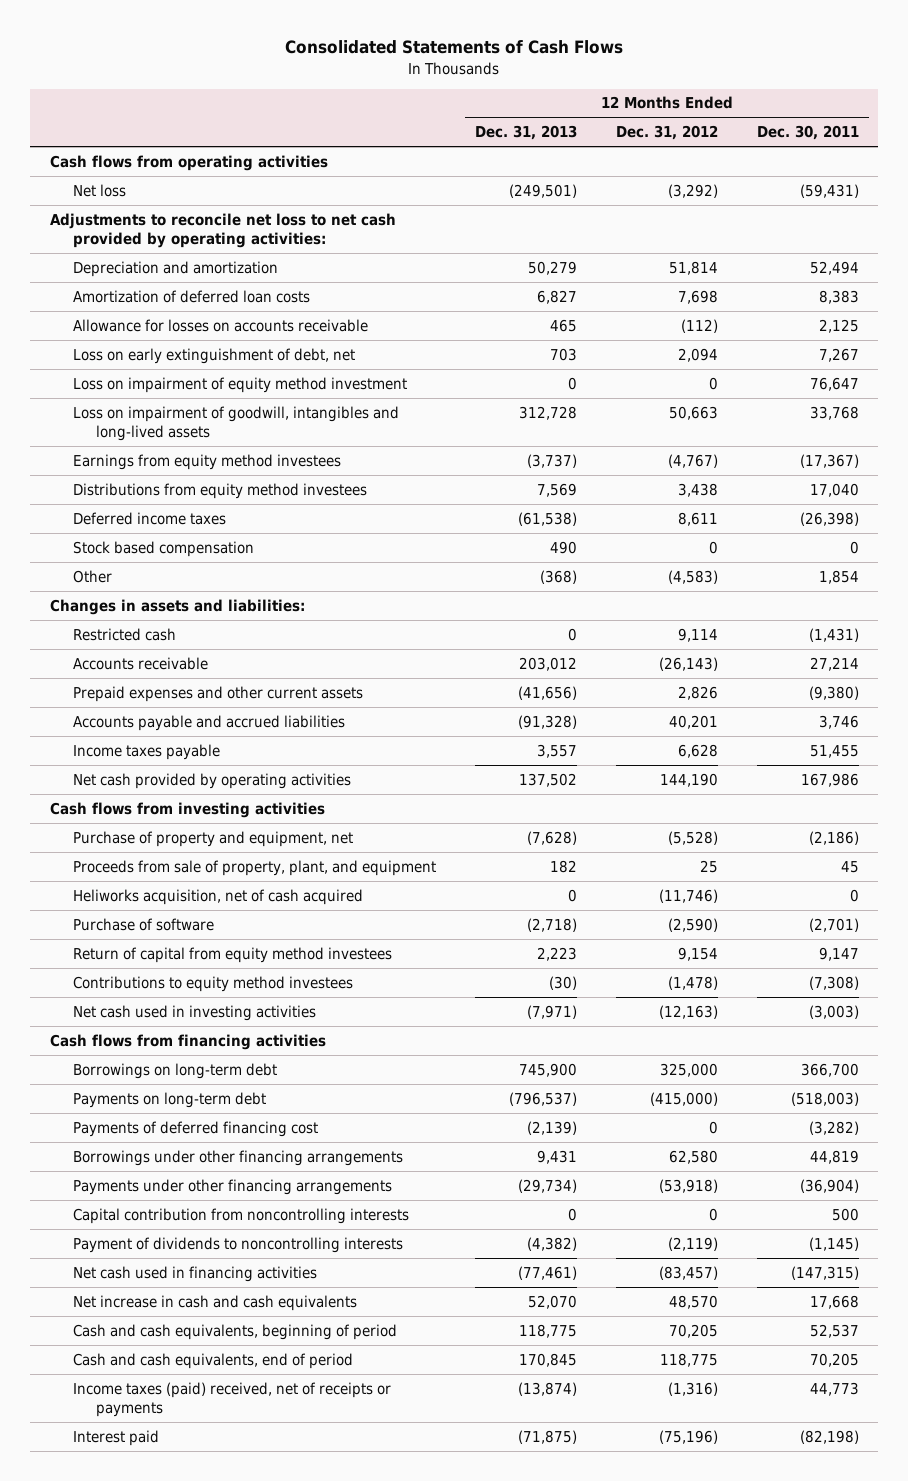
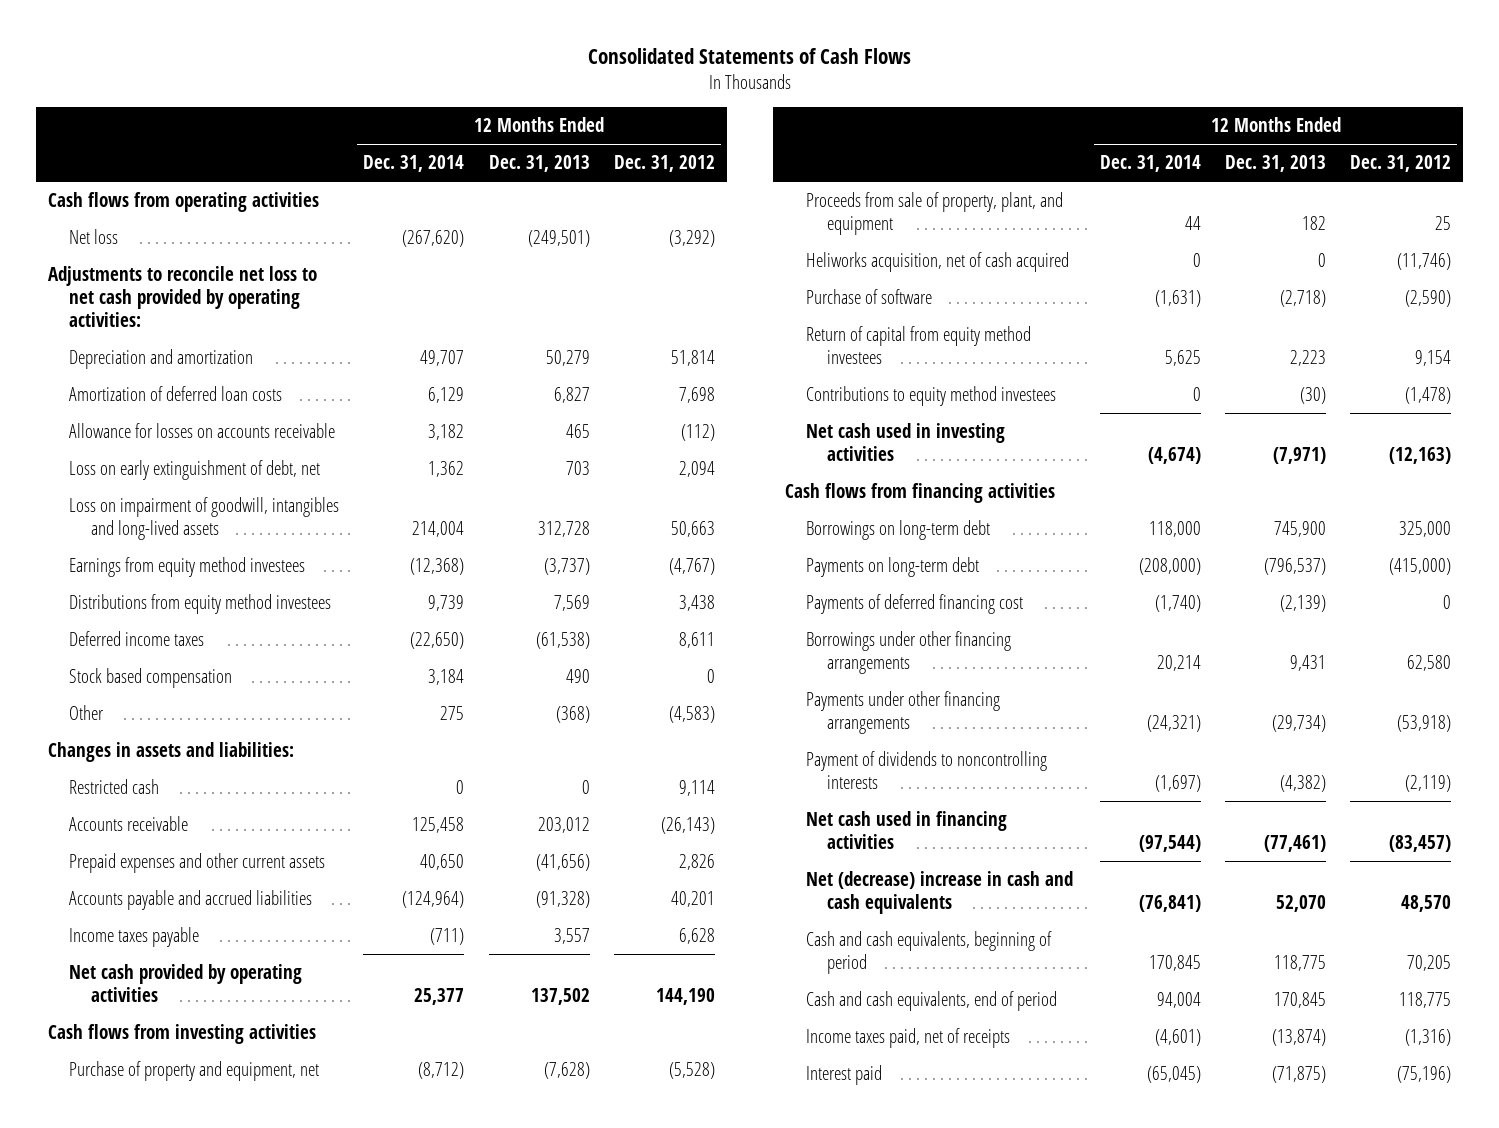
[756,125,859,141] Dec. 30, 2011 -> none
none -> [363,155,465,173] Dec. 31, 2014
[72,376,407,393] Loss on impairment of equity method investment -> none
[72,1207,409,1224] Capital contribution from noncontrolling interests -> none
[72,1294,357,1311] Net increase in cash and cash equivalents -> [805,870,1073,914] Net (decrease) increase in cash and cash equivalents
[72,1381,391,1418] Income taxes (paid) received, net of receipts or payments -> [805,1027,1010,1048] Income taxes paid, net of receipts

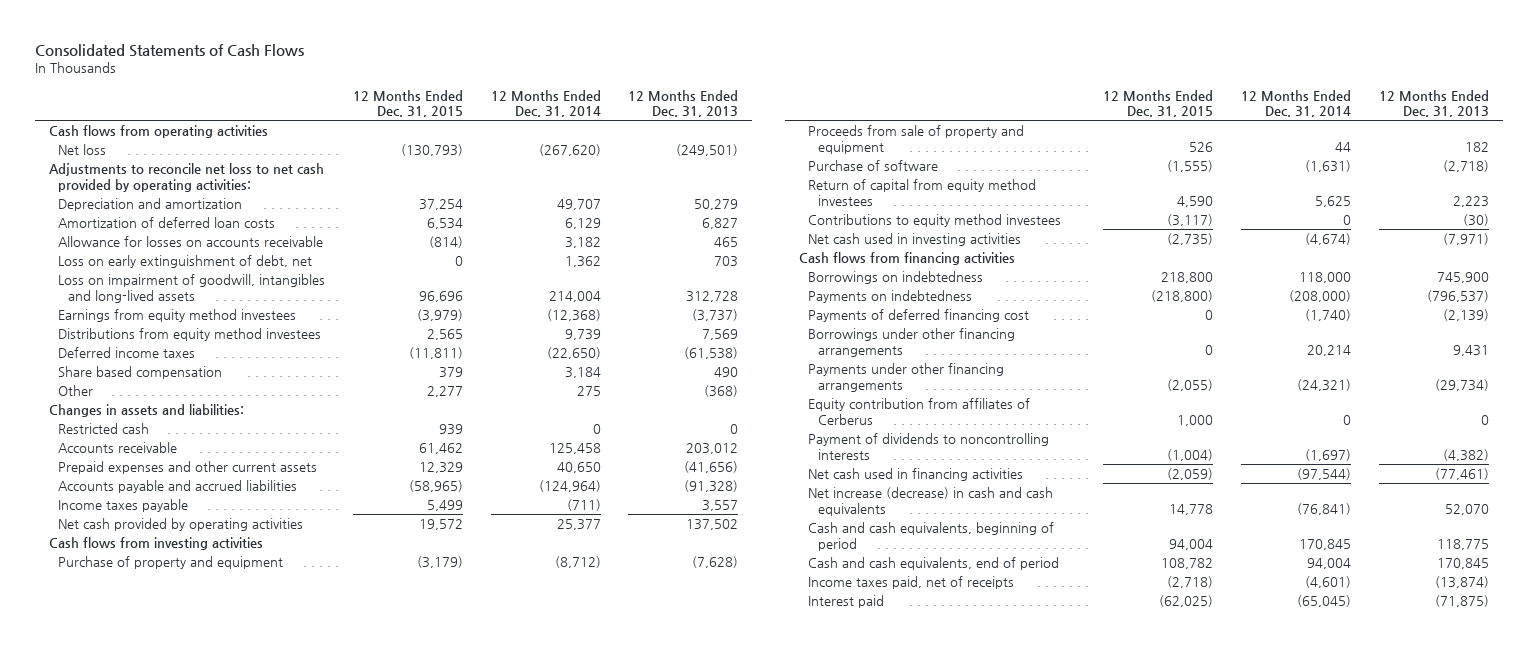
[613,155,715,173] Dec. 31, 2012 -> none
none -> [352,89,463,117] 12 Months Ended Dec. 31, 2015
[69,667,233,688] Stock based compensation -> [58,366,223,380] Share based compensation
[805,251,1069,272] Heliworks acquisition, net of cash acquired -> none
[69,1060,320,1081] Purchase of property and equipment, net -> [58,556,284,570] Purchase of property and equipment
[805,191,1063,235] Proceeds from sale of property, plant, and equipment -> [808,125,1025,154] Proceeds from sale of property and equipment
[805,519,990,540] Borrowings on long-term debt -> [808,271,984,285] Borrowings on indebtedness
[805,556,979,577] Payments on long-term debt -> [808,290,973,304] Payments on indebtedness
none -> [808,398,1031,425] Equity contribution from affiliates of Cerberus
[805,870,1073,914] Net (decrease) increase in cash and cash equivalents -> [808,487,1054,516] Net increase (decrease) in cash and cash equivalents

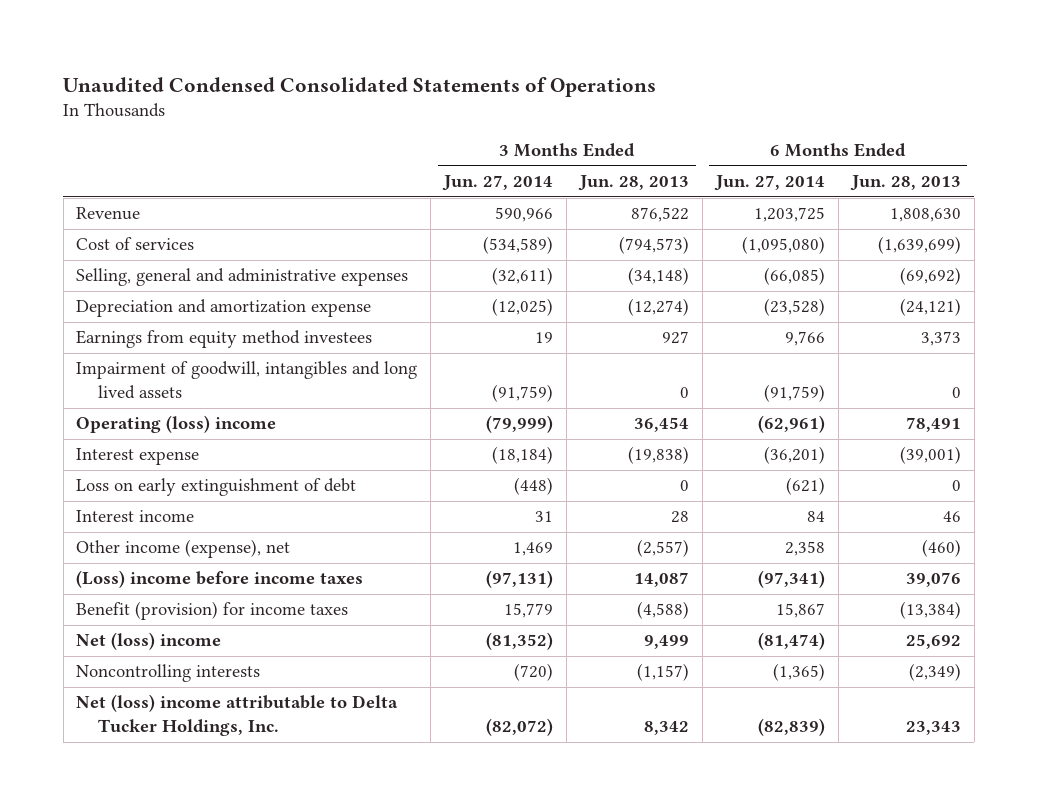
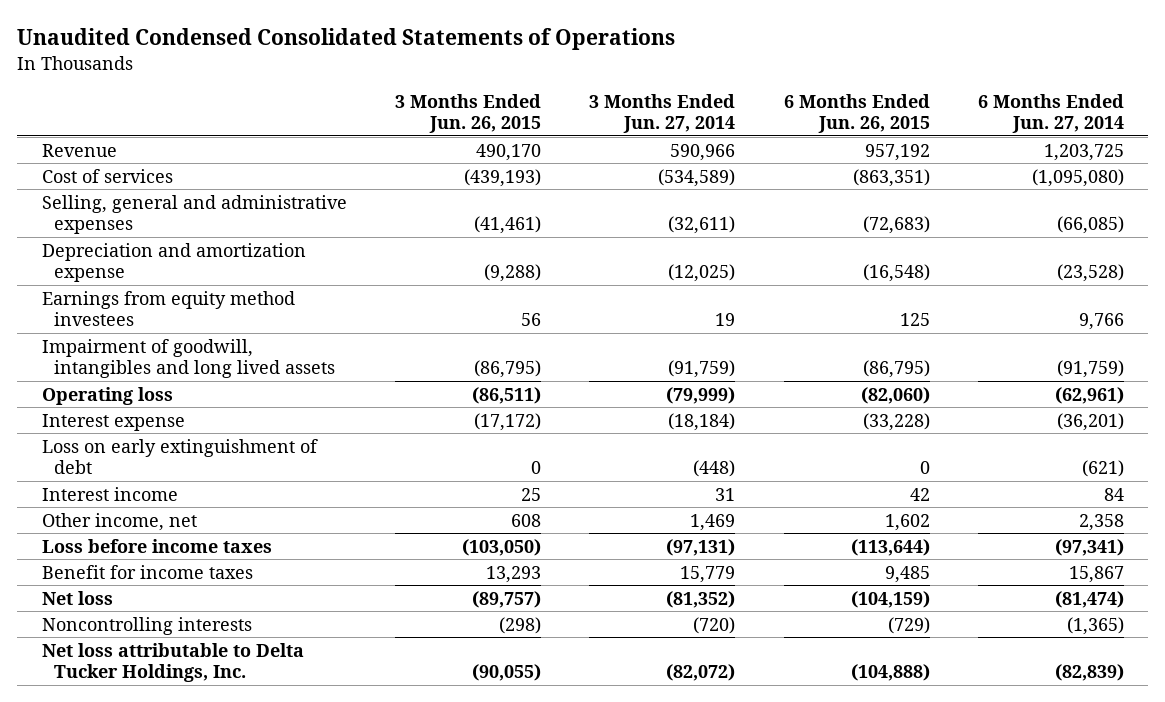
[578,175,690,192] Jun. 28, 2013 -> none
[849,175,961,192] Jun. 28, 2013 -> none
none -> [394,93,541,134] 3 Months Ended Jun. 26, 2015
none -> [783,93,930,134] 6 Months Ended Jun. 26, 2015
[76,415,277,434] Operating (loss) income -> [41,386,173,405] Operating loss
[76,539,291,559] Other income (expense), net -> [41,512,197,531] Other income, net
[76,570,364,589] (Loss) income before income taxes -> [41,538,272,553] Loss before income taxes
[76,601,349,621] Benefit (provision) for income taxes -> [41,564,253,579] Benefit for income taxes
[76,632,222,651] Net (loss) income -> [41,590,113,605] Net loss
[76,694,399,737] Net (loss) income attributable to Delta Tucker Holdings, Inc. -> [41,642,304,683] Net loss attributable to Delta Tucker Holdings, Inc.

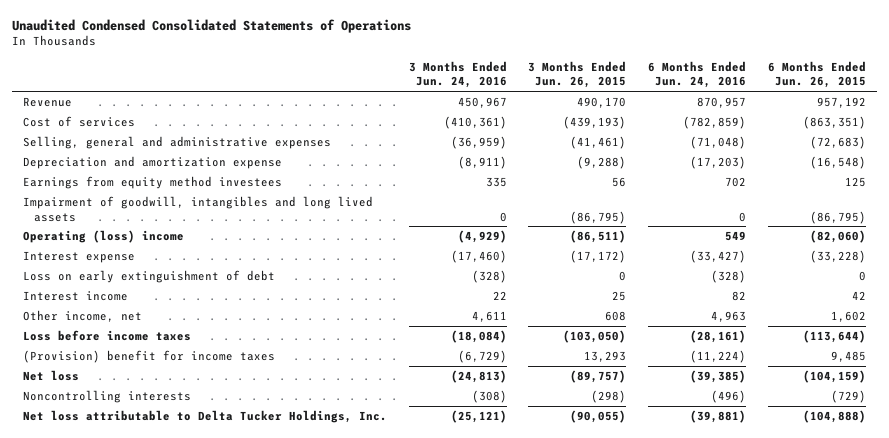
[589,93,736,134] 3 Months Ended Jun. 27, 2014 -> none
[977,93,1124,134] 6 Months Ended Jun. 27, 2014 -> none
none -> [408,60,507,89] 3 Months Ended Jun. 24, 2016
none -> [648,60,747,89] 6 Months Ended Jun. 24, 2016
[41,386,173,405] Operating loss -> [22,229,184,243] Operating (loss) income
[41,564,253,579] Benefit for income taxes -> [22,349,275,363] (Provision) benefit for income taxes

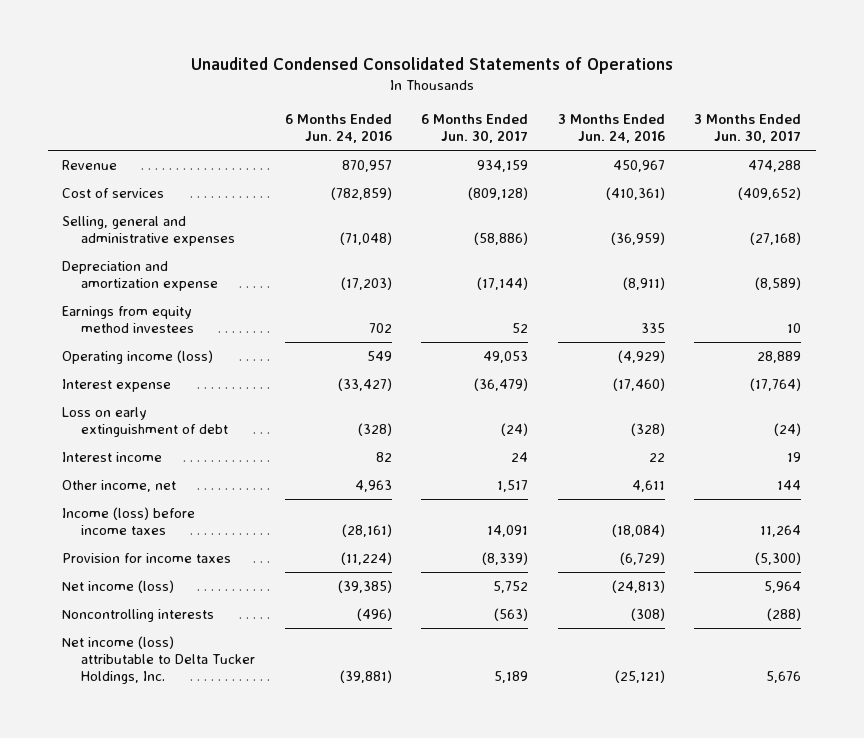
[528,60,627,89] 3 Months Ended Jun. 26, 2015 -> none
[768,60,867,89] 6 Months Ended Jun. 26, 2015 -> none
none -> [421,113,529,143] 6 Months Ended Jun. 30, 2017
none -> [694,113,802,143] 3 Months Ended Jun. 30, 2017
[22,195,373,222] Impairment of goodwill, intangibles and long lived assets -> none
[22,229,184,243] Operating (loss) income -> [62,350,214,365] Operating income (loss)
[22,329,191,341] Loss before income taxes -> [62,507,196,536] Income (loss) before income taxes
[22,349,275,363] (Provision) benefit for income taxes -> [62,553,232,564] Provision for income taxes
[22,369,79,381] Net loss -> [62,580,175,594] Net income (loss)
[22,409,387,423] Net loss attributable to Delta Tucker Holdings, Inc. -> [62,636,256,685] Net income (loss) attributable to Delta Tucker Holdings, Inc.

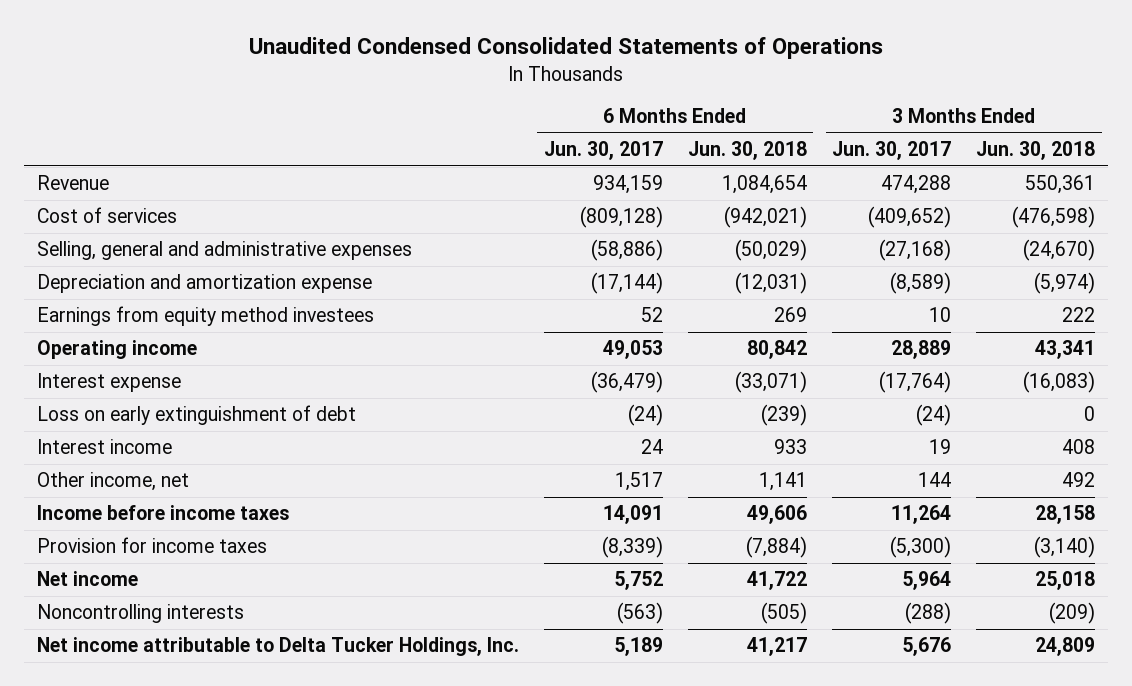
[284,113,392,143] 6 Months Ended Jun. 24, 2016 -> none
[557,113,665,143] 3 Months Ended Jun. 24, 2016 -> none
none -> [687,141,807,161] Jun. 30, 2018
none -> [976,141,1096,161] Jun. 30, 2018
[62,350,214,365] Operating income (loss) -> [36,340,197,360] Operating income
[62,507,196,536] Income (loss) before income taxes -> [36,505,289,521] Income before income taxes
[62,580,175,594] Net income (loss) -> [36,571,138,587] Net income
[62,636,256,685] Net income (loss) attributable to Delta Tucker Holdings, Inc. -> [36,637,519,657] Net income attributable to Delta Tucker Holdings, Inc.

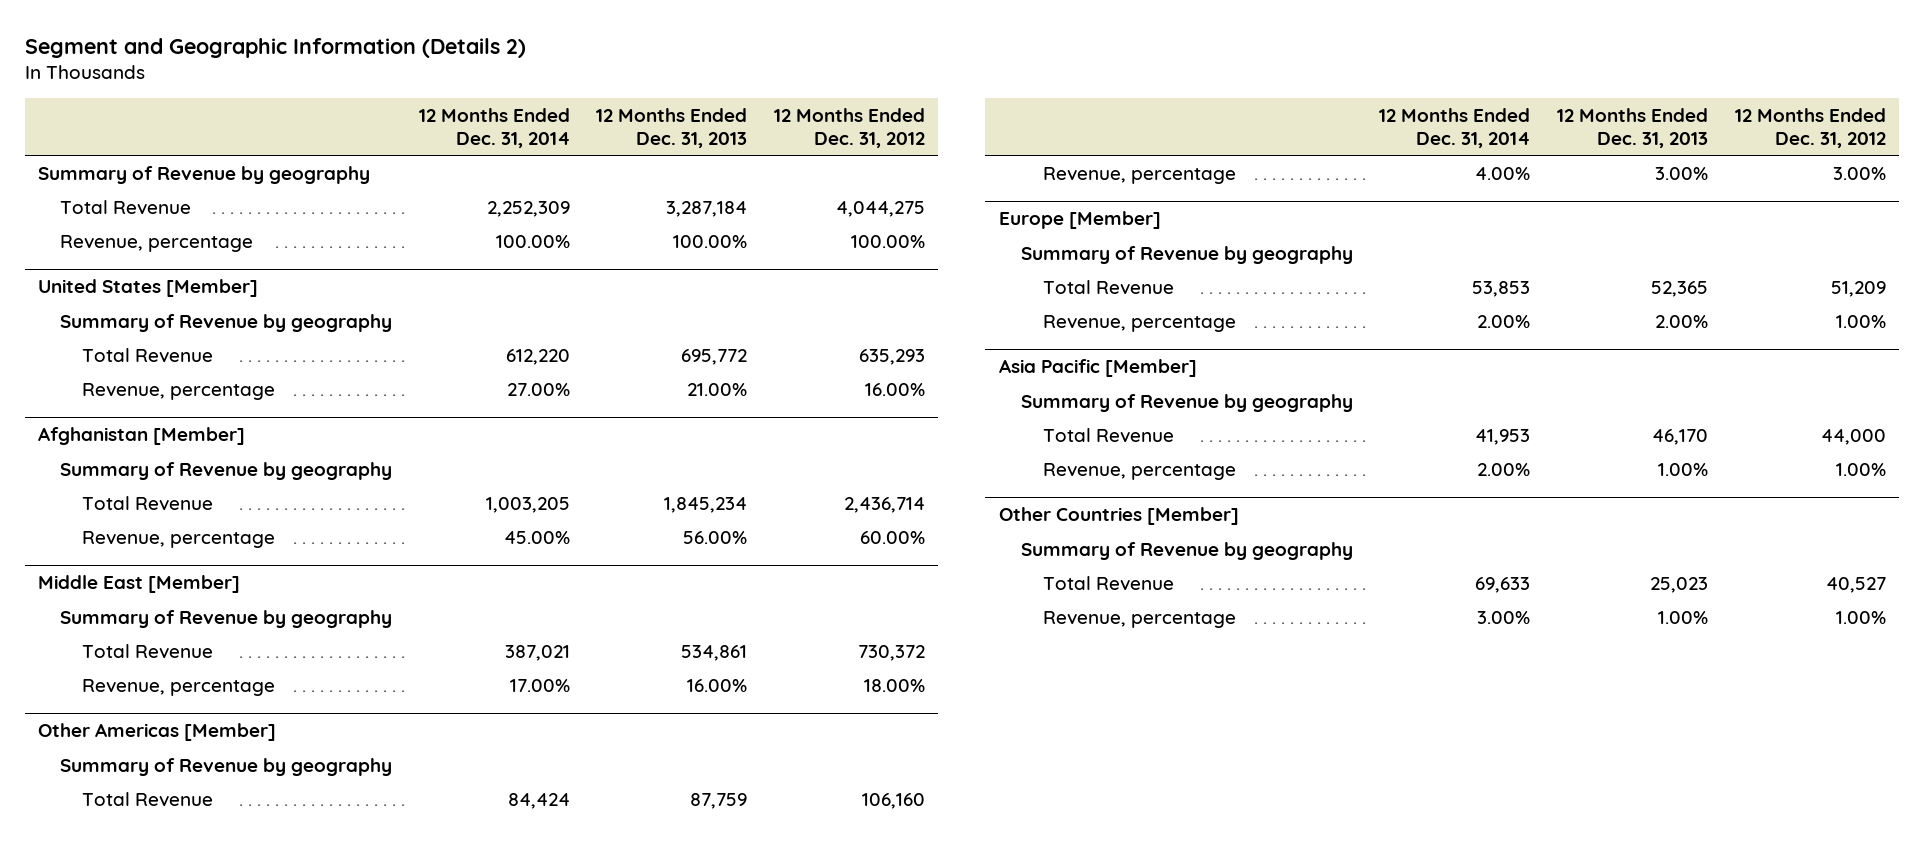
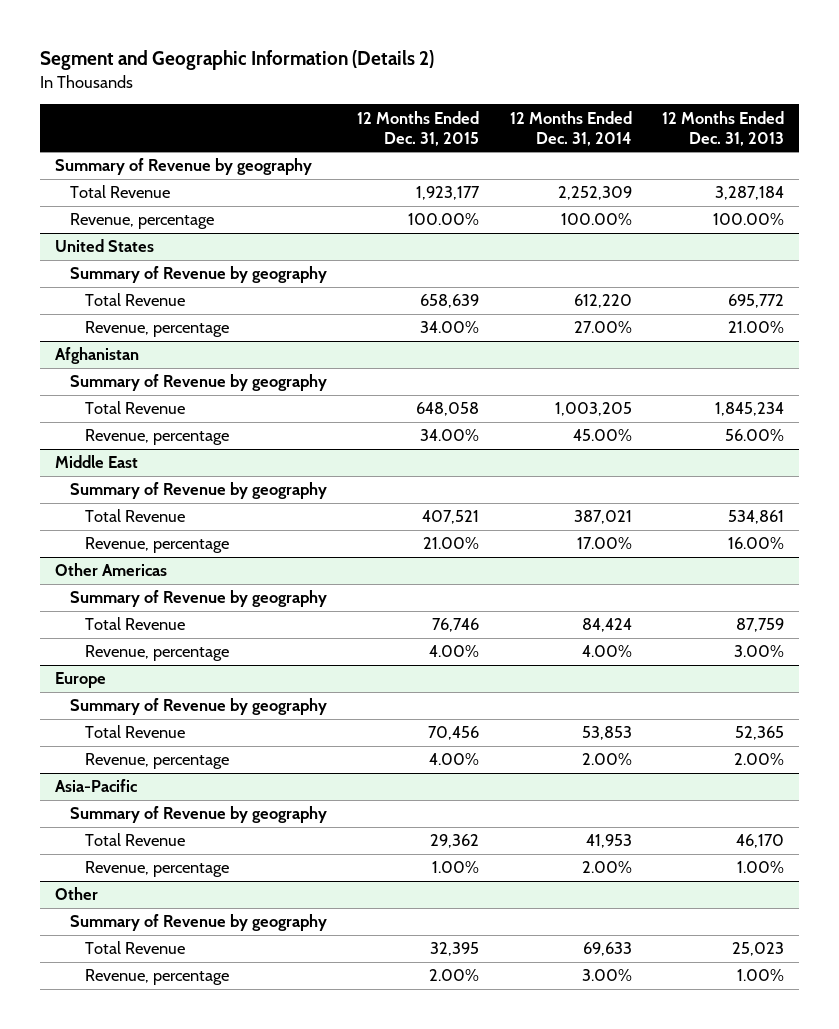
[773,107,925,148] 12 Months Ended Dec. 31, 2012 -> none
none -> [357,110,480,146] 12 Months Ended Dec. 31, 2015
[37,279,258,298] United States [Member] -> [54,239,154,253] United States
[37,427,245,446] Afghanistan [Member] -> [54,347,139,365] Afghanistan
[37,575,240,594] Middle East [Member] -> [54,455,138,469] Middle East
[37,723,276,742] Other Americas [Member] -> [54,563,167,577] Other Americas
[998,211,1161,230] Europe [Member] -> [54,672,106,689] Europe
[998,359,1197,378] Asia Pacific [Member] -> [54,779,137,793] Asia-Pacific
[998,507,1239,526] Other Countries [Member] -> [54,887,98,901] Other

